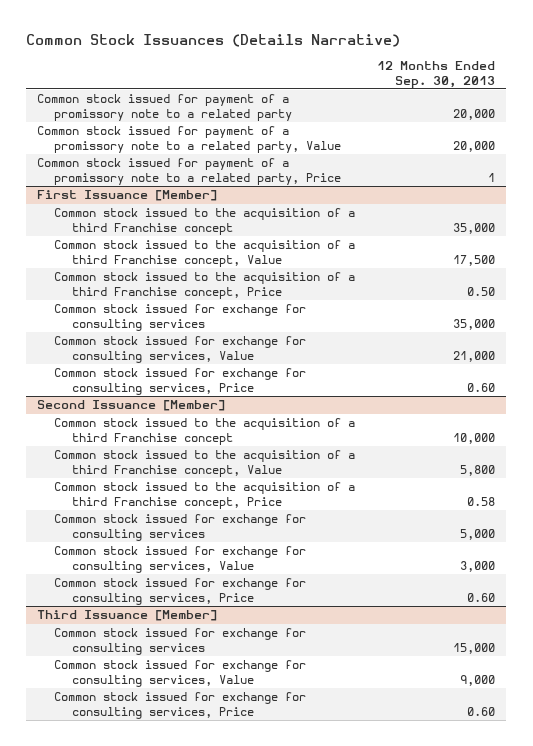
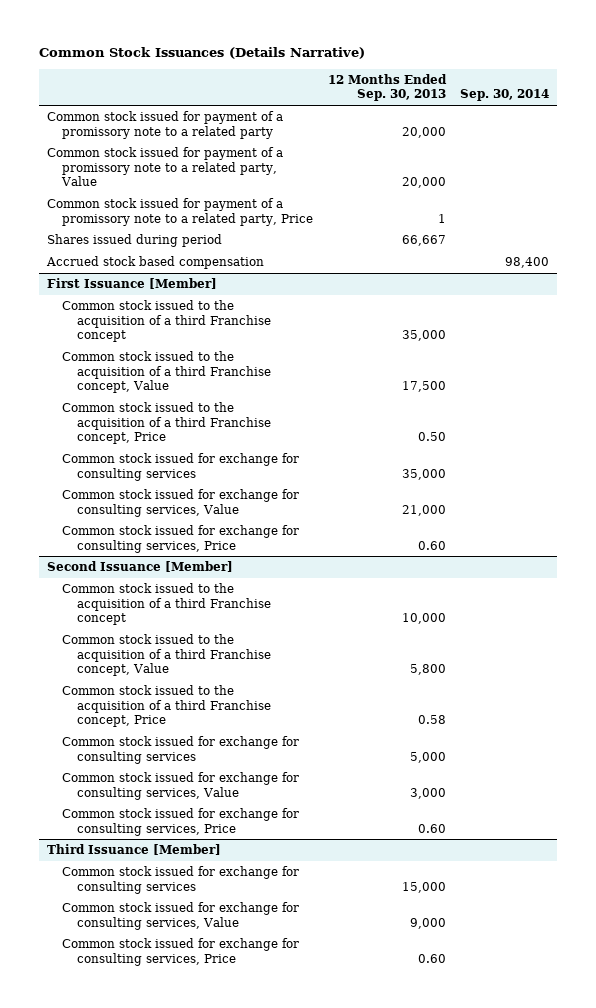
none -> [460,89,550,102] Sep. 30, 2014
none -> [46,234,222,248] Shares issued during period
none -> [45,256,264,270] Accrued stock based compensation

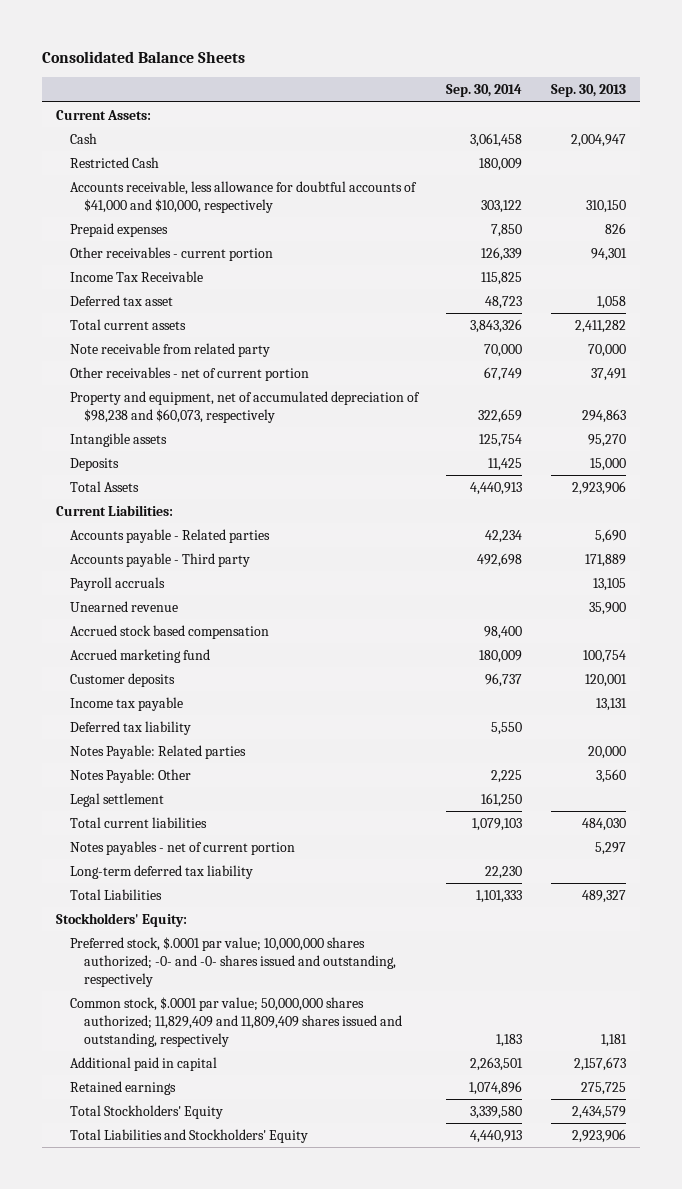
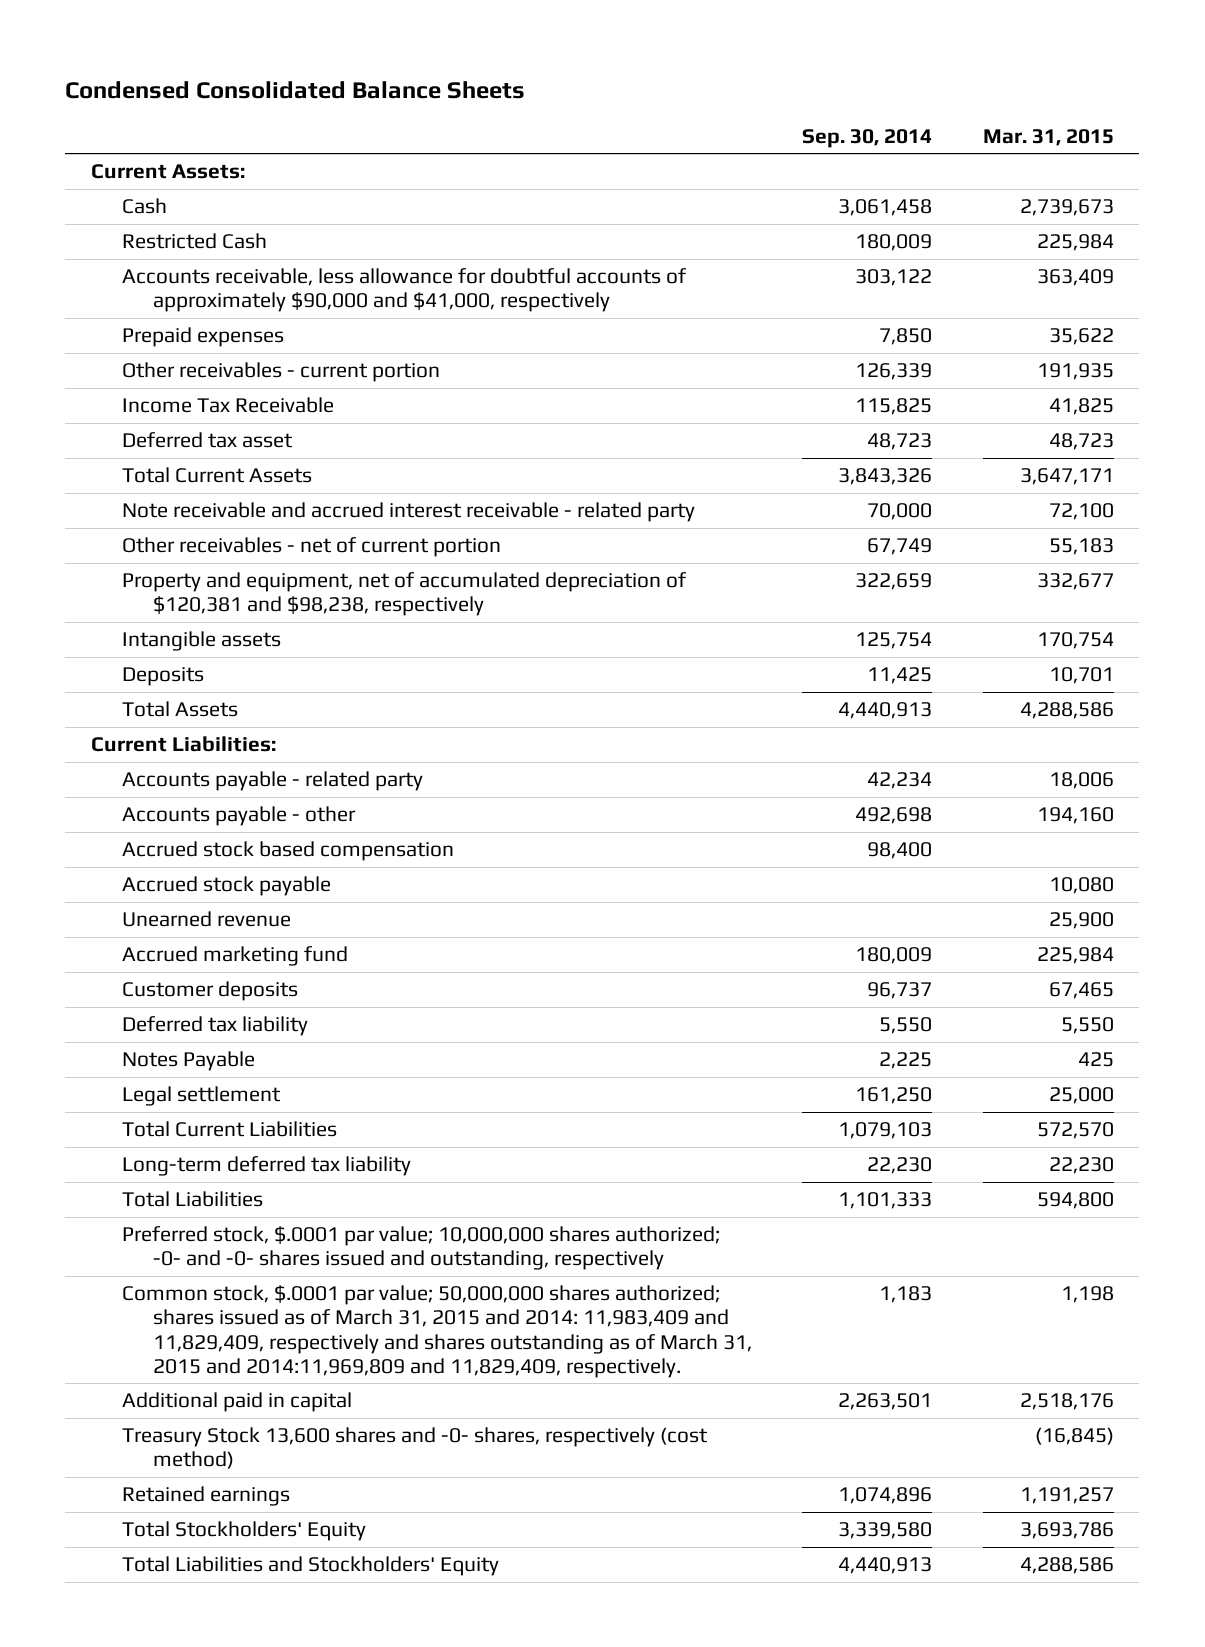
[41,51,245,64] Consolidated Balance Sheets -> [65,80,526,99] Condensed Consolidated Balance Sheets
[550,84,626,98] Sep. 30, 2013 -> none
none -> [983,128,1115,146] Mar. 31, 2015
[70,180,418,213] Accounts receivable, less allowance for doubtful accounts of $41,000 and $10,000, respectively -> [121,268,687,313] Accounts receivable, less allowance for doubtful accounts of approximately $90,000 and $41,000, respectively
[70,318,187,330] Total current assets -> [121,467,312,484] Total Current Assets
[70,342,271,357] Note receivable from related party -> [121,502,695,523] Note receivable and accrued interest receivable - related party
[70,390,421,423] Property and equipment, net of accumulated depreciation of $98,238 and $60,073, respectively -> [121,572,687,617] Property and equipment, net of accumulated depreciation of $120,381 and $98,238, respectively
[70,576,166,591] Payroll accruals -> none
[70,528,271,543] Accounts payable - Related parties -> [121,771,423,792] Accounts payable - related party
[70,552,251,567] Accounts payable - Third party -> [121,806,356,827] Accounts payable - other
none -> [121,876,331,897] Accrued stock payable
[70,600,179,612] Unearned revenue -> [121,911,291,928] Unearned revenue
[70,696,184,711] Income tax payable -> none
[70,744,247,759] Notes Payable: Related parties -> none
[70,768,192,783] Notes Payable: Other -> [121,1051,255,1072] Notes Payable
[70,840,296,855] Notes payables - net of current portion -> none
[70,816,208,828] Total current liabilities -> [121,1121,337,1138] Total Current Liabilities
[56,912,188,927] Stockholders' Equity: -> none
[70,996,403,1047] Common stock, $.0001 par value; 50,000,000 shares authorized; 11,829,409 and 11,809,409 shares issued and outstanding, respectively -> [121,1285,752,1378] Common stock, $.0001 par value; 50,000,000 shares authorized; shares issued as of March 31, 2015 and 2014: 11,983,409 and 11,829,409, respectively and shares outstanding as of March 31, 2015 and 2014:11,969,809 and 11,829,409, respectively.
none -> [121,1427,708,1470] Treasury Stock 13,600 shares and -0- shares, respectively (cost method)

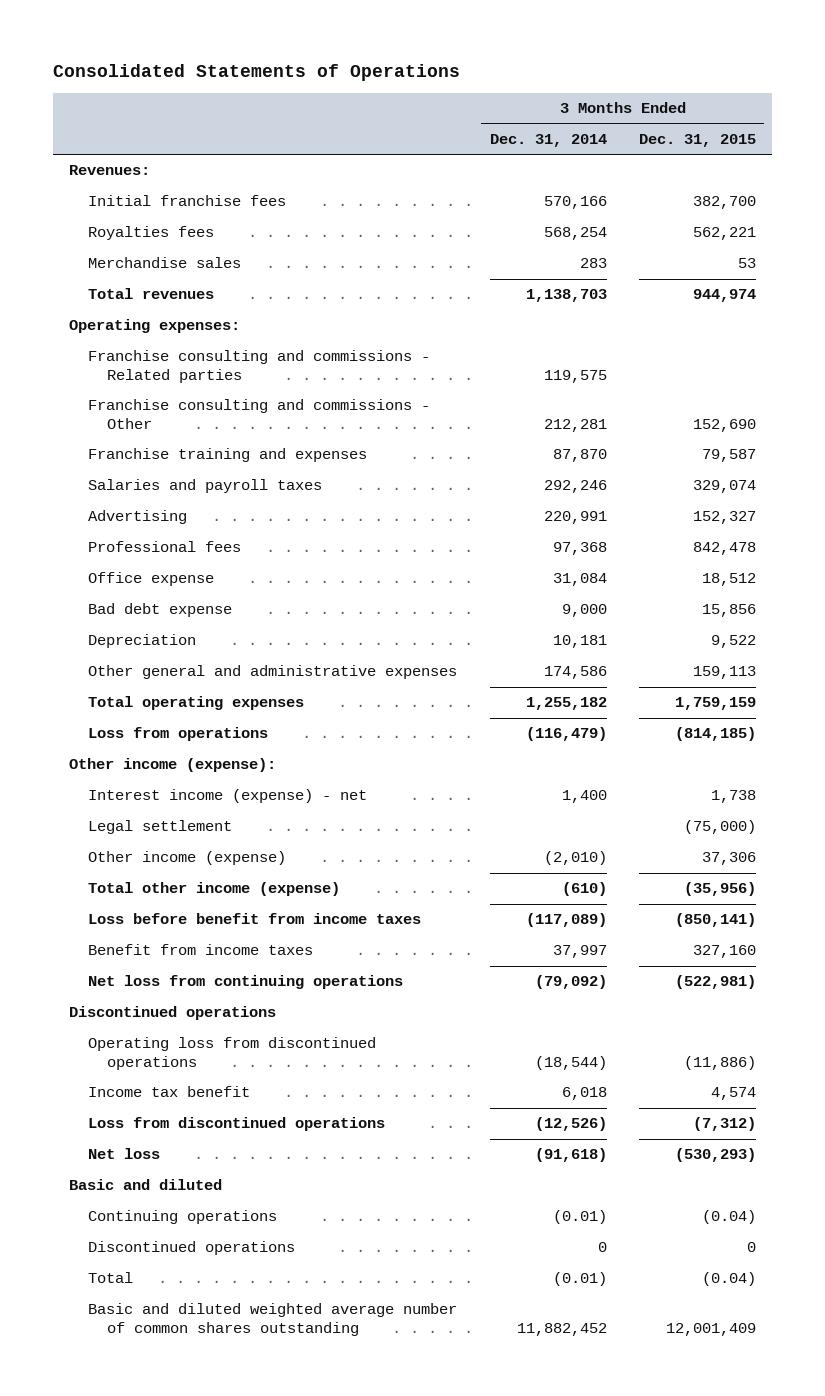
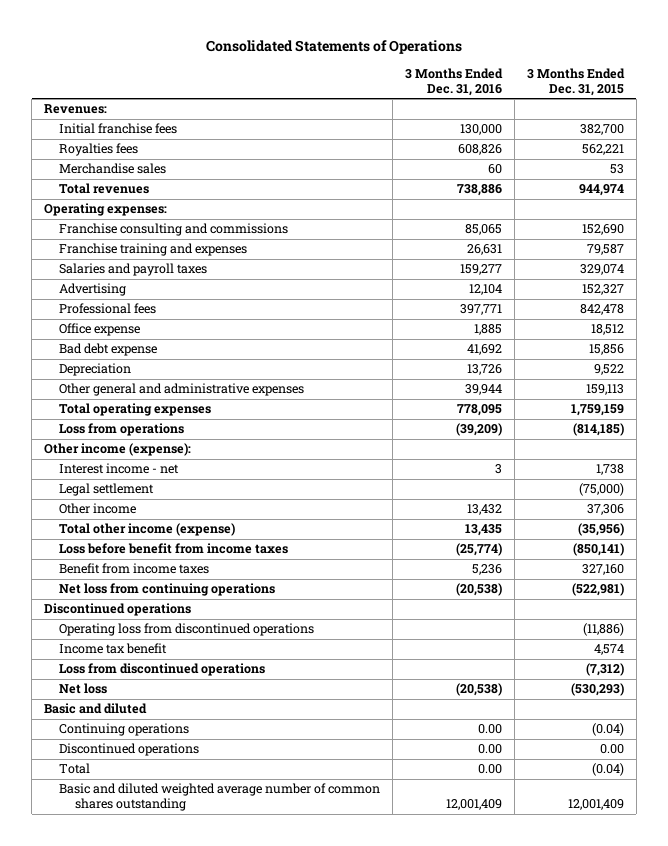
[489,133,607,147] Dec. 31, 2014 -> none
none -> [405,67,504,96] 3 Months Ended Dec. 31, 2016
[88,350,431,383] Franchise consulting and commissions - Related parties -> none
[88,399,431,429] Franchise consulting and commissions - Other -> [59,223,289,237] Franchise consulting and commissions
[88,789,368,804] Interest income (expense) - net -> [59,463,180,475] Interest income - net
[88,851,287,866] Other income (expense) -> [59,503,137,515] Other income
[747,1242,757,1253] 0 -> [599,744,624,755] 0.00

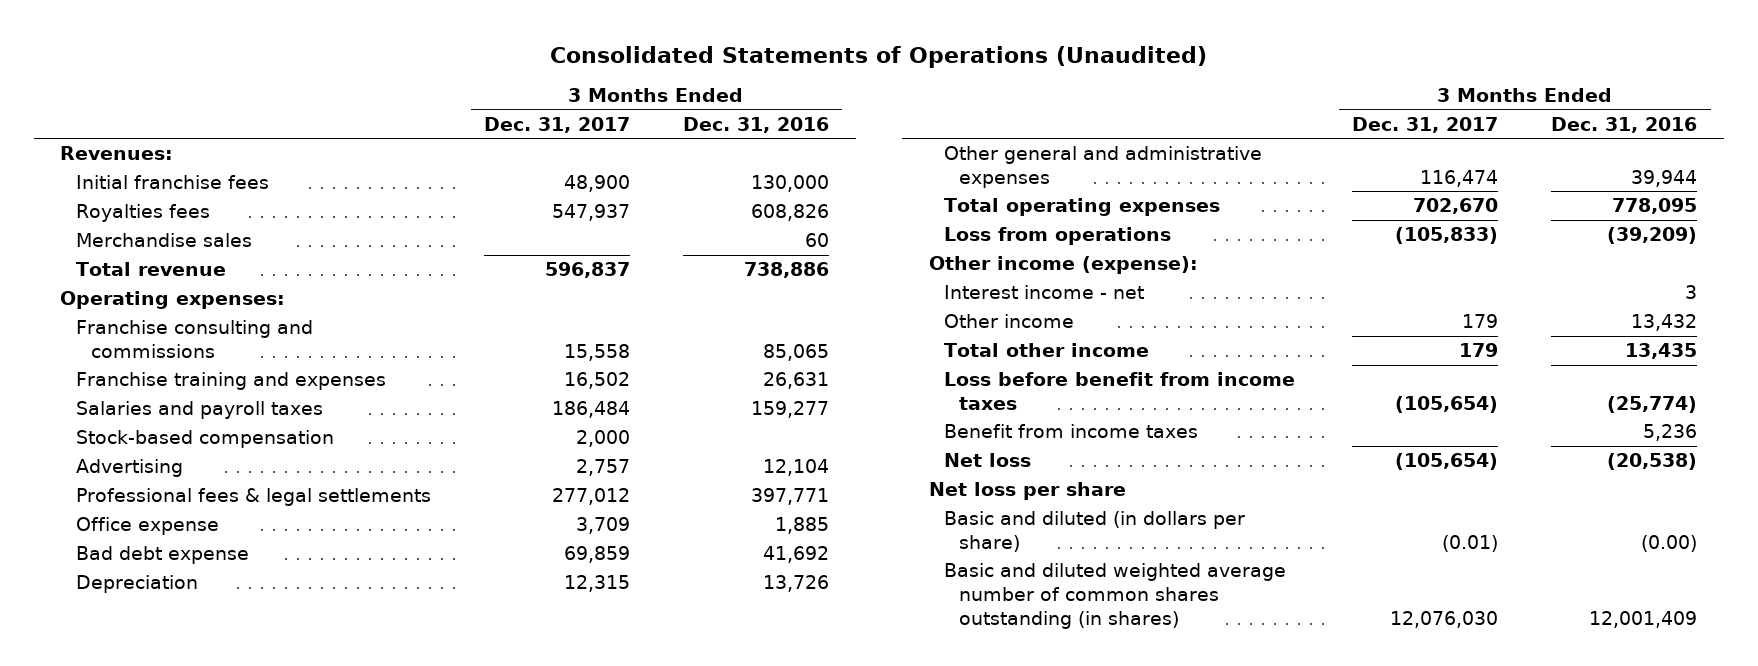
[205,39,462,54] Consolidated Statements of Operations -> [549,45,1207,68] Consolidated Statements of Operations (Unaudited)
[526,67,625,96] 3 Months Ended Dec. 31, 2015 -> none
none -> [483,116,630,133] Dec. 31, 2017
[59,183,150,195] Total revenues -> [75,262,226,277] Total revenue
none -> [75,430,334,449] Stock-based compensation
[59,303,157,315] Professional fees -> [75,488,431,507] Professional fees & legal settlements
[59,483,155,497] Legal settlement -> none
[59,523,236,537] Total other income (expense) -> [943,343,1149,358] Total other income
[59,583,276,597] Net loss from continuing operations -> none
[44,603,192,617] Discontinued operations -> none
[59,623,315,637] Operating loss from discontinued operations -> none
[59,643,168,655] Income tax benefit -> none
[59,663,266,677] Loss from discontinued operations -> none
[44,703,148,715] Basic and diluted -> none
[59,723,190,737] Continuing operations -> none
[59,743,200,757] Discontinued operations -> none
[59,763,91,775] Total -> none
none -> [928,482,1126,501] Net loss per share
none -> [943,511,1245,552] Basic and diluted (in dollars per share)
[59,783,381,812] Basic and diluted weighted average number of common shares outstanding -> [943,563,1286,629] Basic and diluted weighted average number of common shares outstanding (in shares)

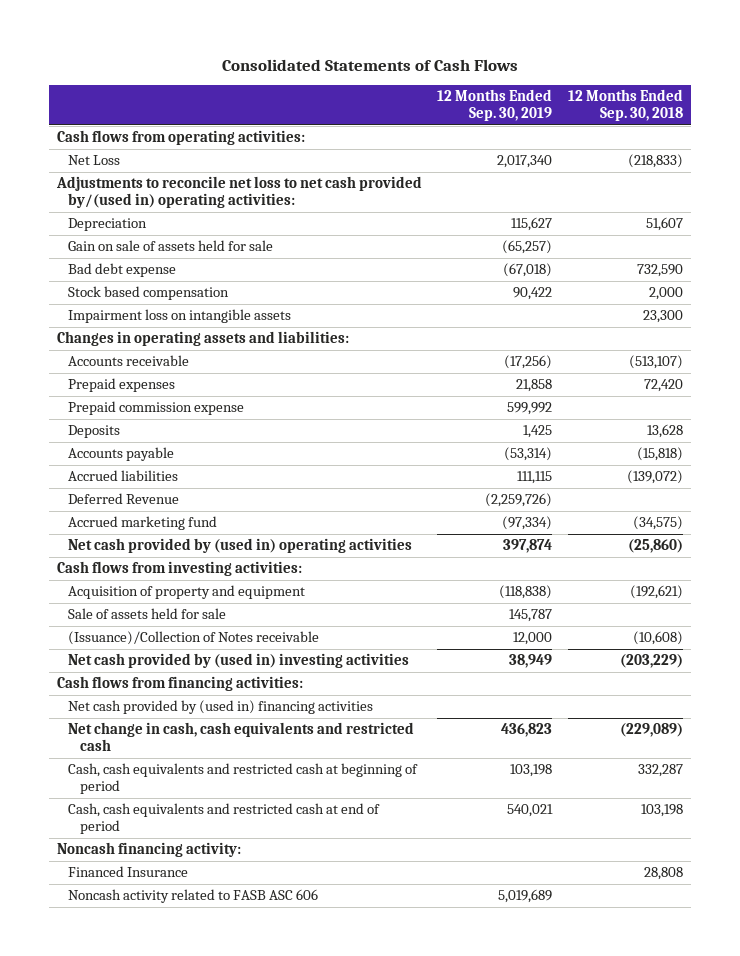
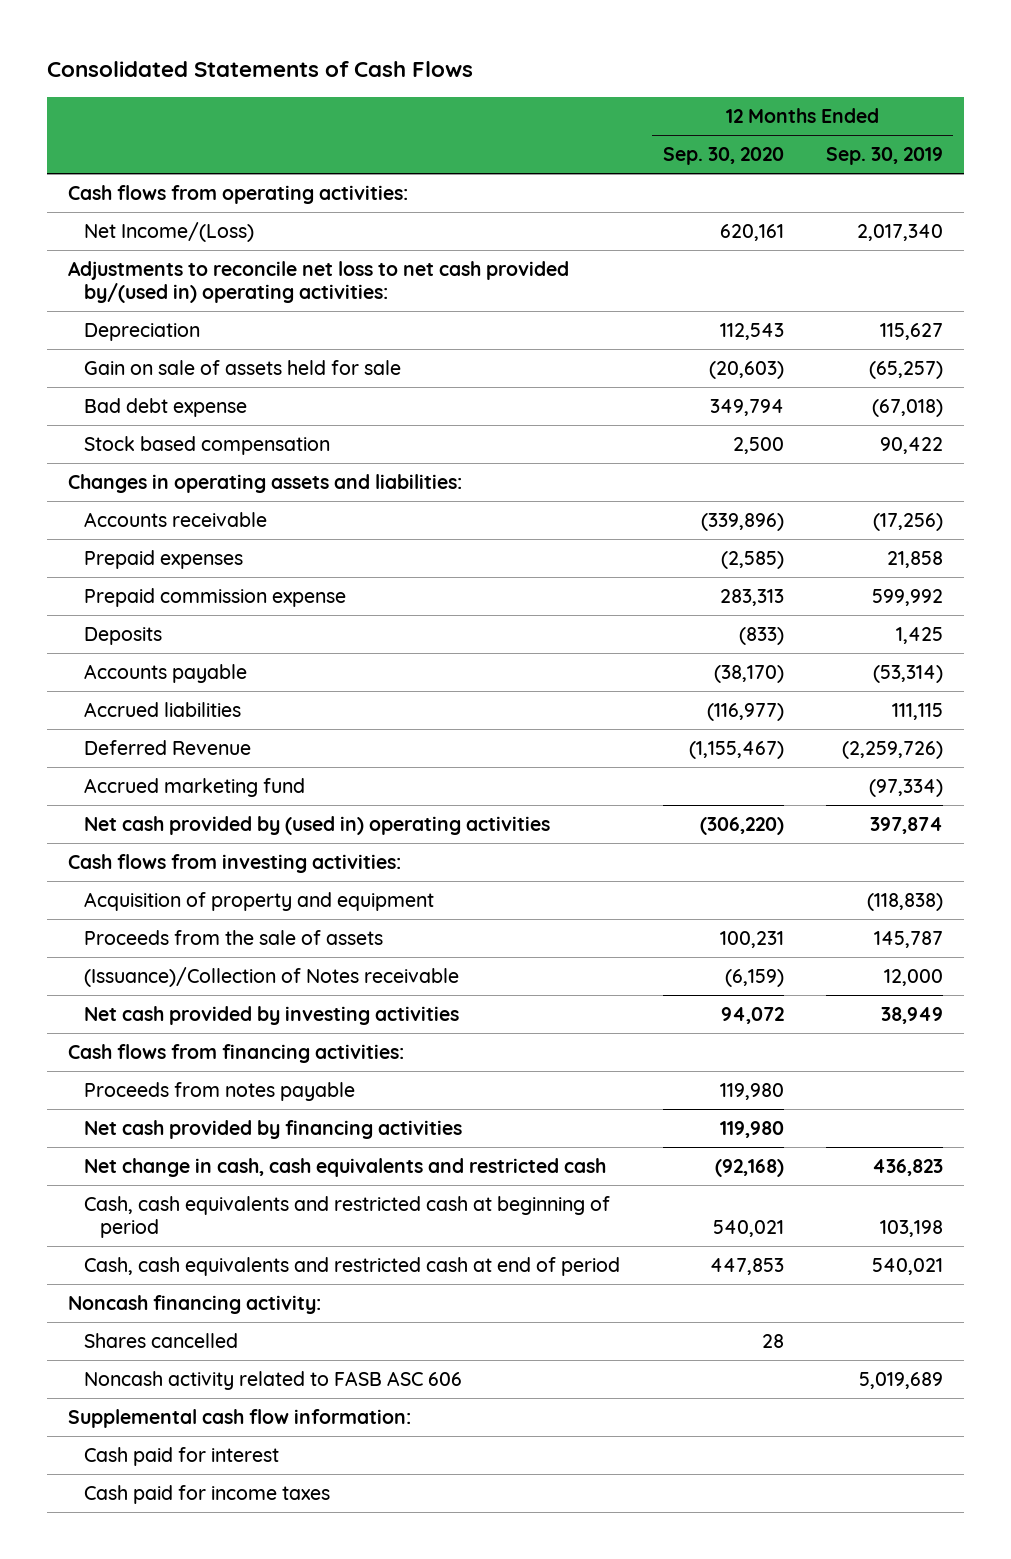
[568,89,684,122] 12 Months Ended Sep. 30, 2018 -> none
none -> [662,147,784,166] Sep. 30, 2020
[68,155,121,166] Net Loss -> [84,221,255,242] Net Income/(Loss)
[68,309,292,324] Impairment loss on intangible assets -> none
[68,608,227,620] Sale of assets held for sale -> [84,929,384,945] Proceeds from the sale of assets
[68,653,410,669] Net cash provided by (used in) investing activities -> [84,1005,460,1025] Net cash provided by investing activities
none -> [84,1081,356,1101] Proceeds from notes payable
[68,700,374,715] Net cash provided by (used in) financing activities -> [84,1119,463,1139] Net cash provided by financing activities
[68,866,189,878] Financed Insurance -> none
none -> [84,1332,239,1348] Shares cancelled
none -> [68,1408,412,1428] Supplemental cash flow information:
none -> [84,1446,280,1466] Cash paid for interest
none -> [84,1484,331,1504] Cash paid for income taxes

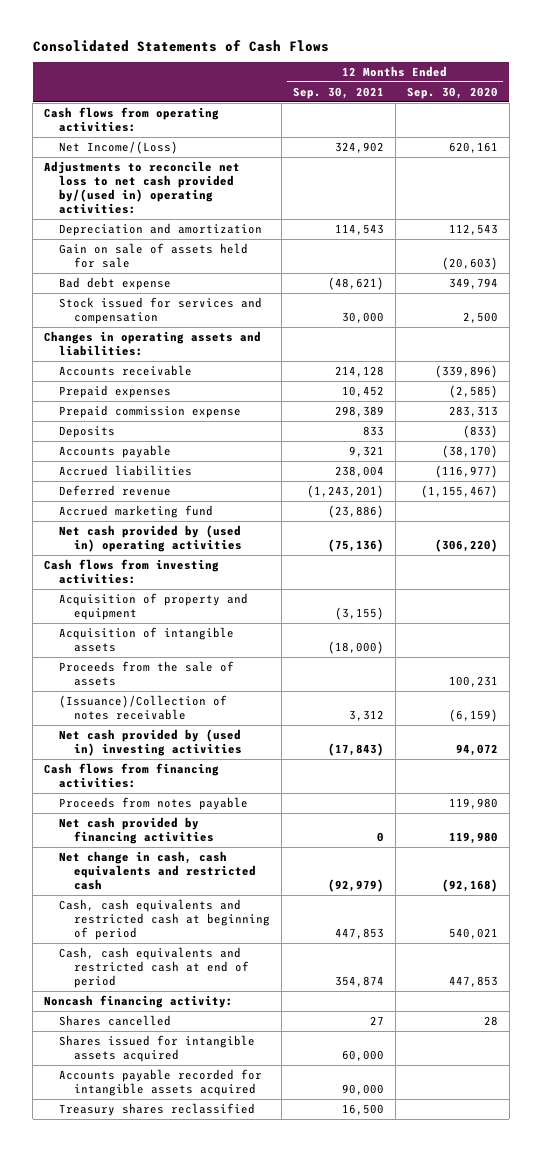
[825,147,943,166] Sep. 30, 2019 -> none
none -> [293,86,385,99] Sep. 30, 2021
[84,322,201,341] Depreciation -> [59,222,263,236] Depreciation and amortization
[84,435,331,455] Stock based compensation -> [59,296,263,324] Stock issued for services and compensation
[84,739,252,755] Deferred Revenue -> [59,484,172,496] Deferred revenue
none -> [59,626,235,652] Acquisition of intangible assets
[84,966,460,987] (Issuance)/Collection of Notes receivable -> [59,694,228,720] (Issuance)/Collection of notes receivable
[84,1005,460,1025] Net cash provided by investing activities -> [59,728,243,756] Net cash provided by (used in) investing activities
[84,1370,463,1390] Noncash activity related to FASB ASC 606 -> none
[68,1408,412,1428] Supplemental cash flow information: -> none
[84,1446,280,1466] Cash paid for interest -> none
[84,1484,331,1504] Cash paid for income taxes -> none
none -> [59,1034,256,1062] Shares issued for intangible assets acquired
none -> [59,1068,263,1096] Accounts payable recorded for intangible assets acquired
none -> [59,1102,256,1116] Treasury shares reclassified

